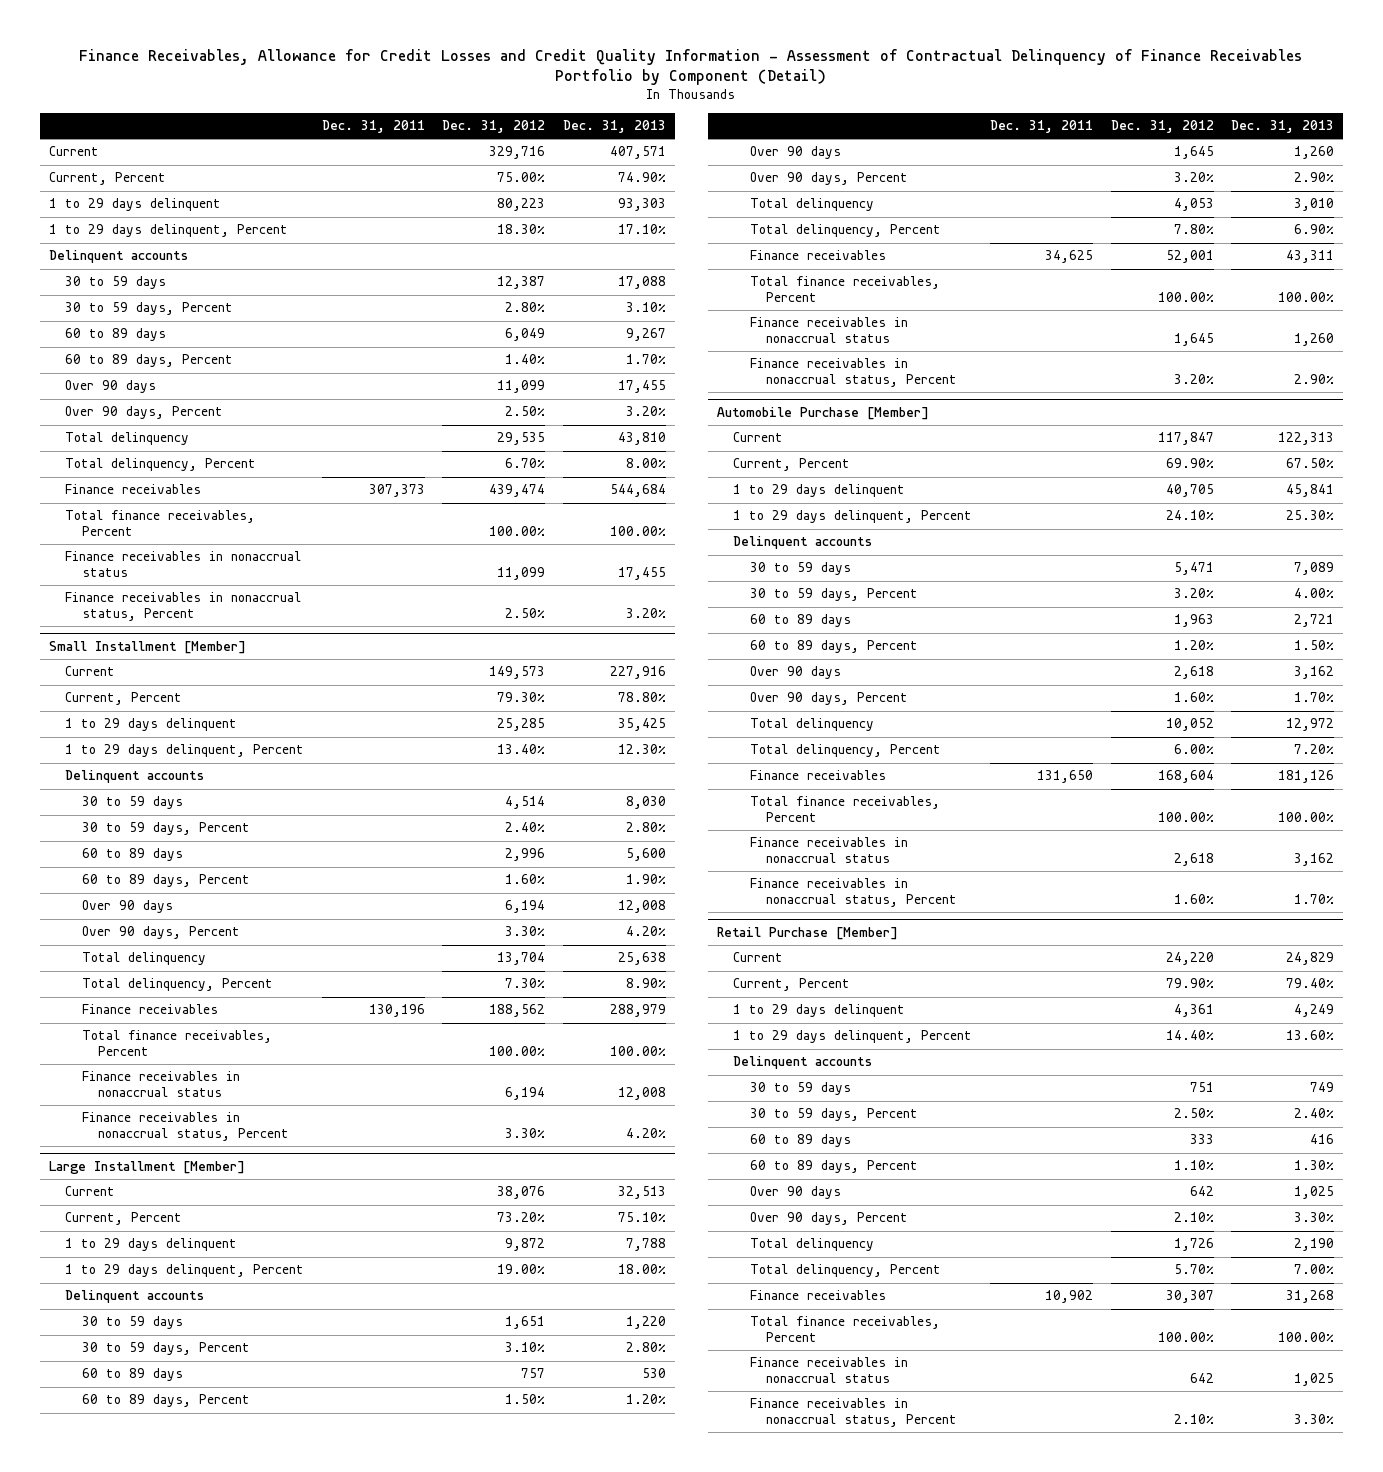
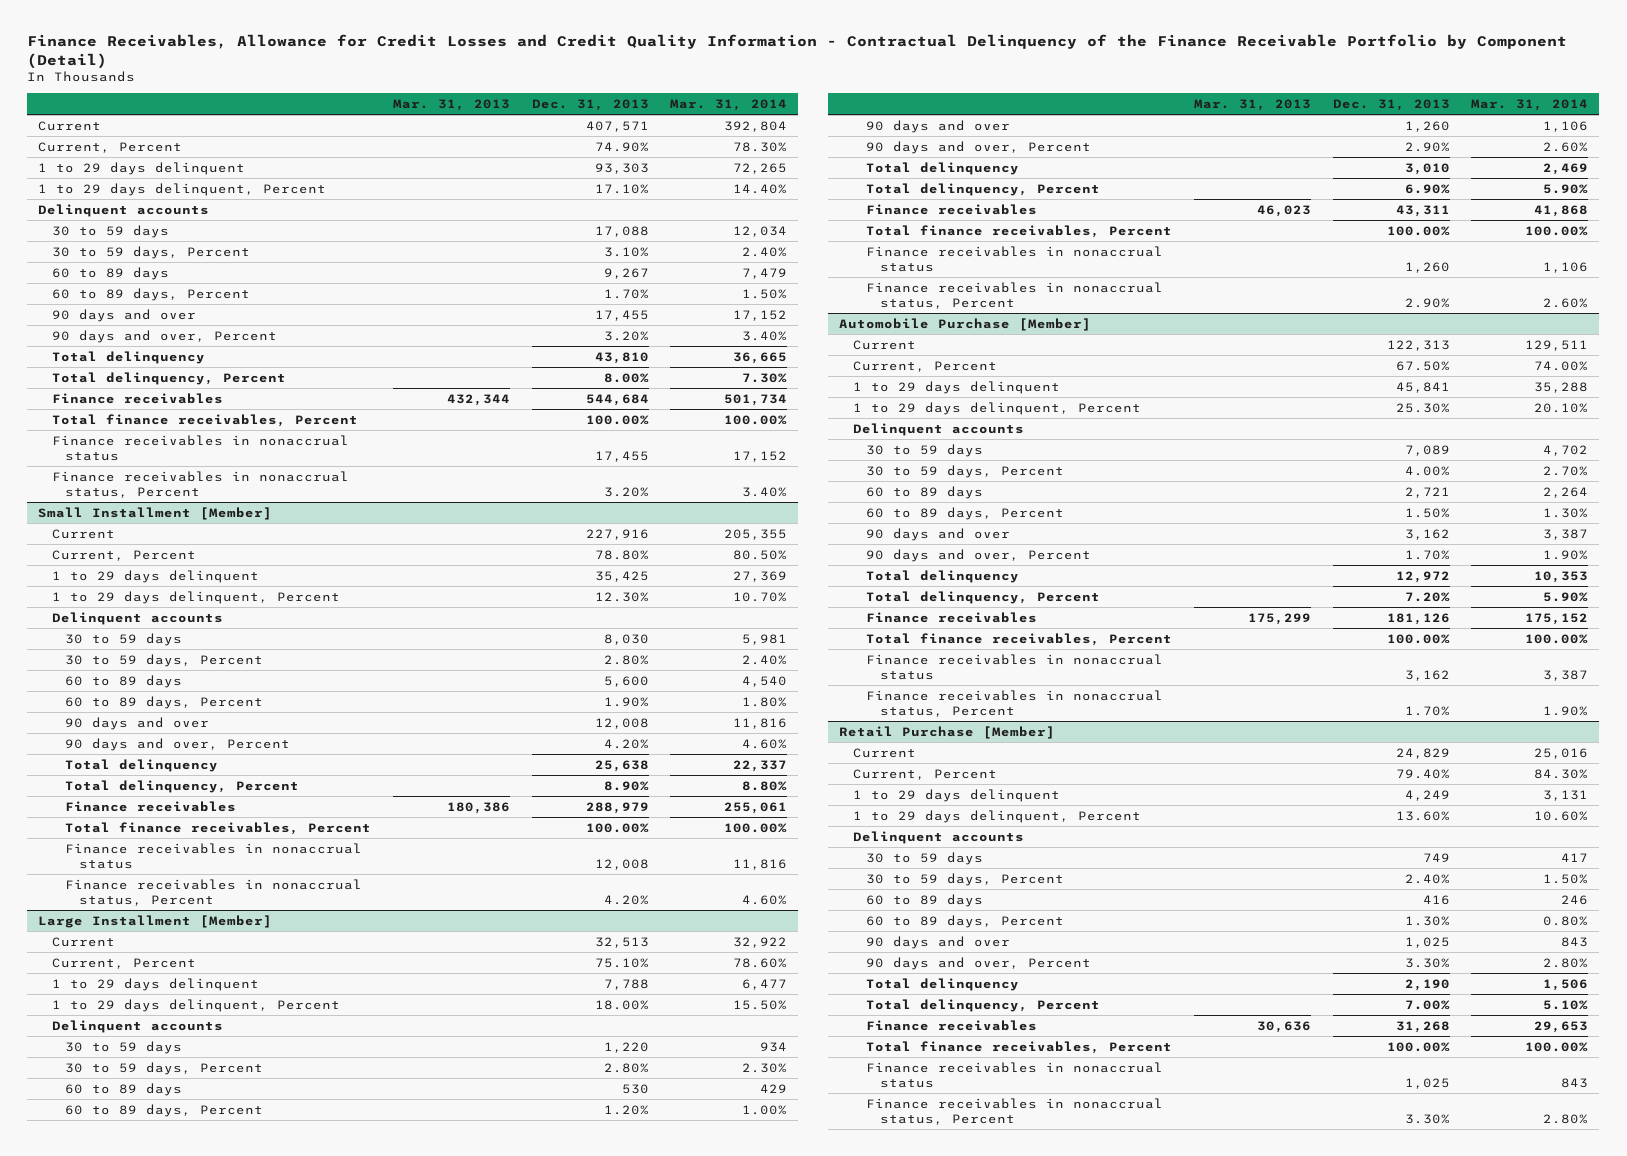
[79,48,1303,86] Finance Receivables, Allowance for Credit Losses and Credit Quality Information - Assessment of Contractual Delinquency of Finance Receivables Portfolio by Component (Detail) -> [27,34,1568,69] Finance Receivables, Allowance for Credit Losses and Credit Quality Information - Contractual Delinquency of the Finance Receivable Portfolio by Component (Detail)
[321,120,425,134] Dec. 31, 2011 -> none
[442,120,546,134] Dec. 31, 2012 -> none
none -> [392,98,510,111] Mar. 31, 2013
none -> [670,98,788,111] Mar. 31, 2014
[65,380,157,394] Over 90 days -> [51,308,196,322] 90 days and over
[65,406,224,420] Over 90 days, Percent -> [51,329,277,343] 90 days and over, Percent
[81,900,173,914] Over 90 days -> [65,716,210,730] 90 days and over
[81,926,240,940] Over 90 days, Percent -> [65,737,291,751] 90 days and over, Percent
[749,146,841,160] Over 90 days -> [866,119,1011,133] 90 days and over
[749,172,908,186] Over 90 days, Percent -> [866,140,1092,154] 90 days and over, Percent
[749,666,841,680] Over 90 days -> [866,527,1011,541] 90 days and over
[749,692,908,706] Over 90 days, Percent -> [866,548,1092,562] 90 days and over, Percent
[749,1186,841,1200] Over 90 days -> [866,935,1011,949] 90 days and over
[749,1212,908,1226] Over 90 days, Percent -> [866,956,1092,970] 90 days and over, Percent

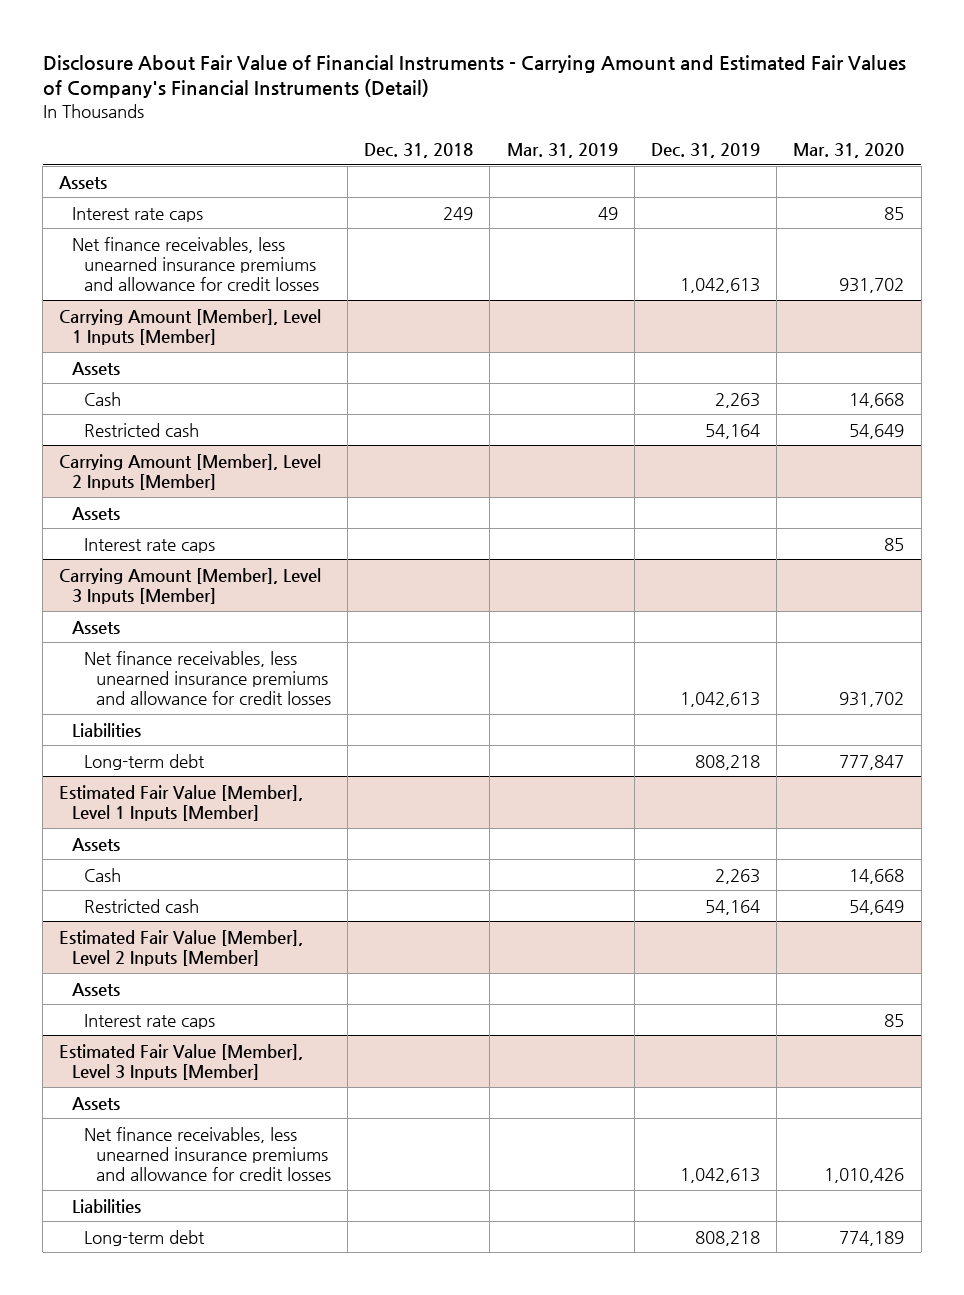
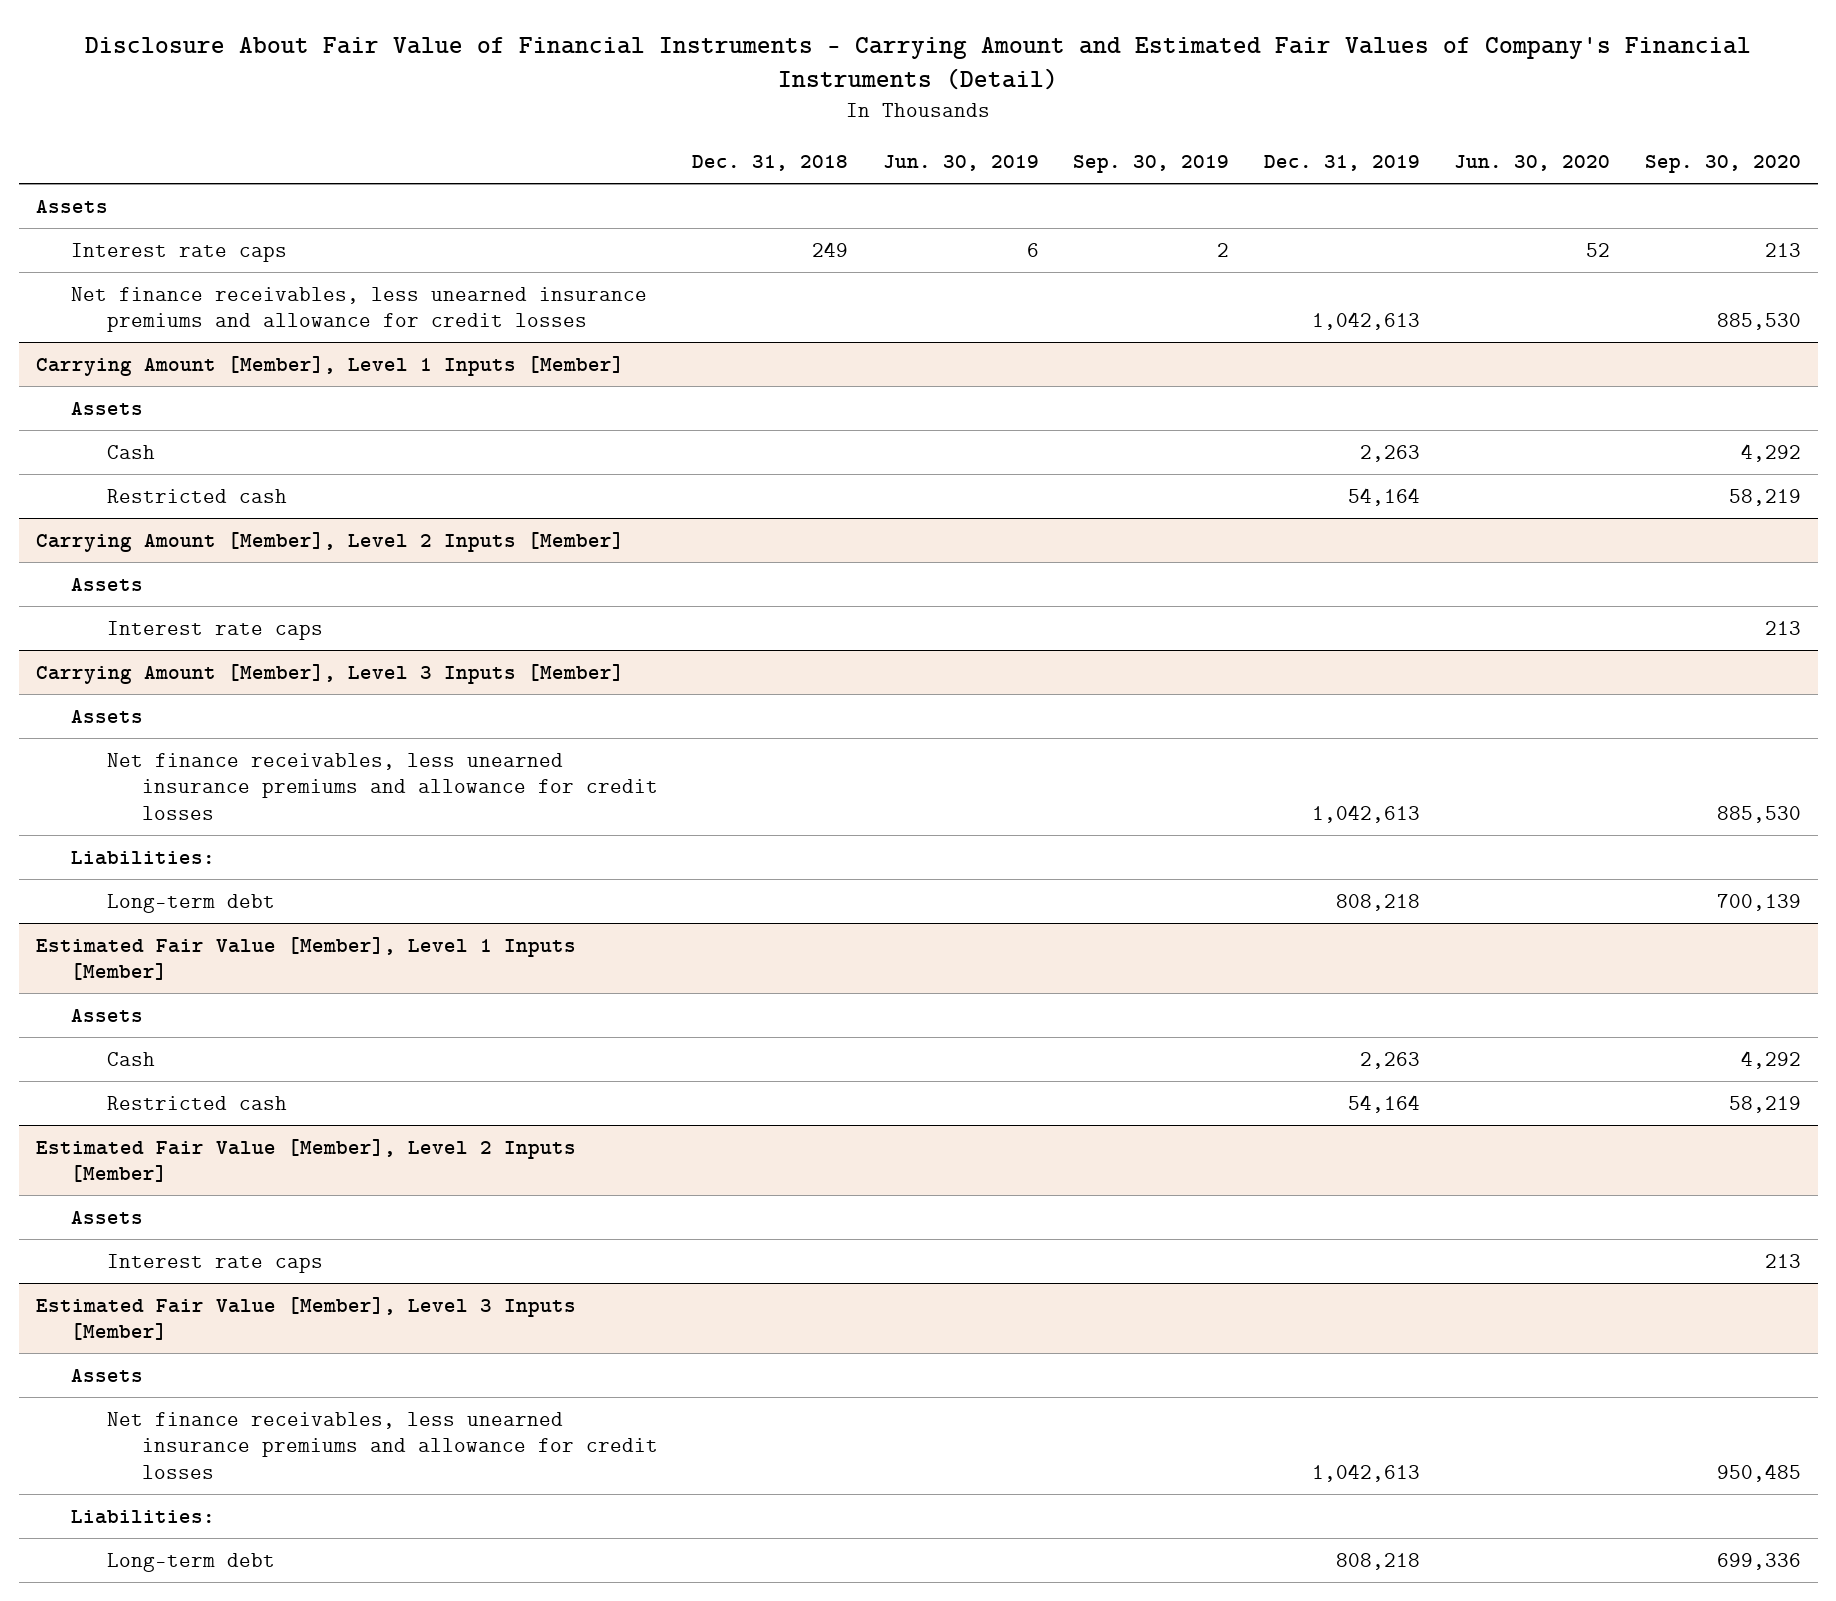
[506,142,618,158] Mar. 31, 2019 -> none
[793,142,905,158] Mar. 31, 2020 -> none
none -> [882,154,1039,171] Jun. 30, 2019
none -> [1073,154,1230,173] Sep. 30, 2019
none -> [1454,154,1611,171] Jun. 30, 2020
none -> [1644,154,1801,173] Sep. 30, 2020
[71,722,141,737] Liabilities -> [71,850,216,865] Liabilities:
[71,1198,141,1213] Liabilities -> [71,1509,216,1524] Liabilities:

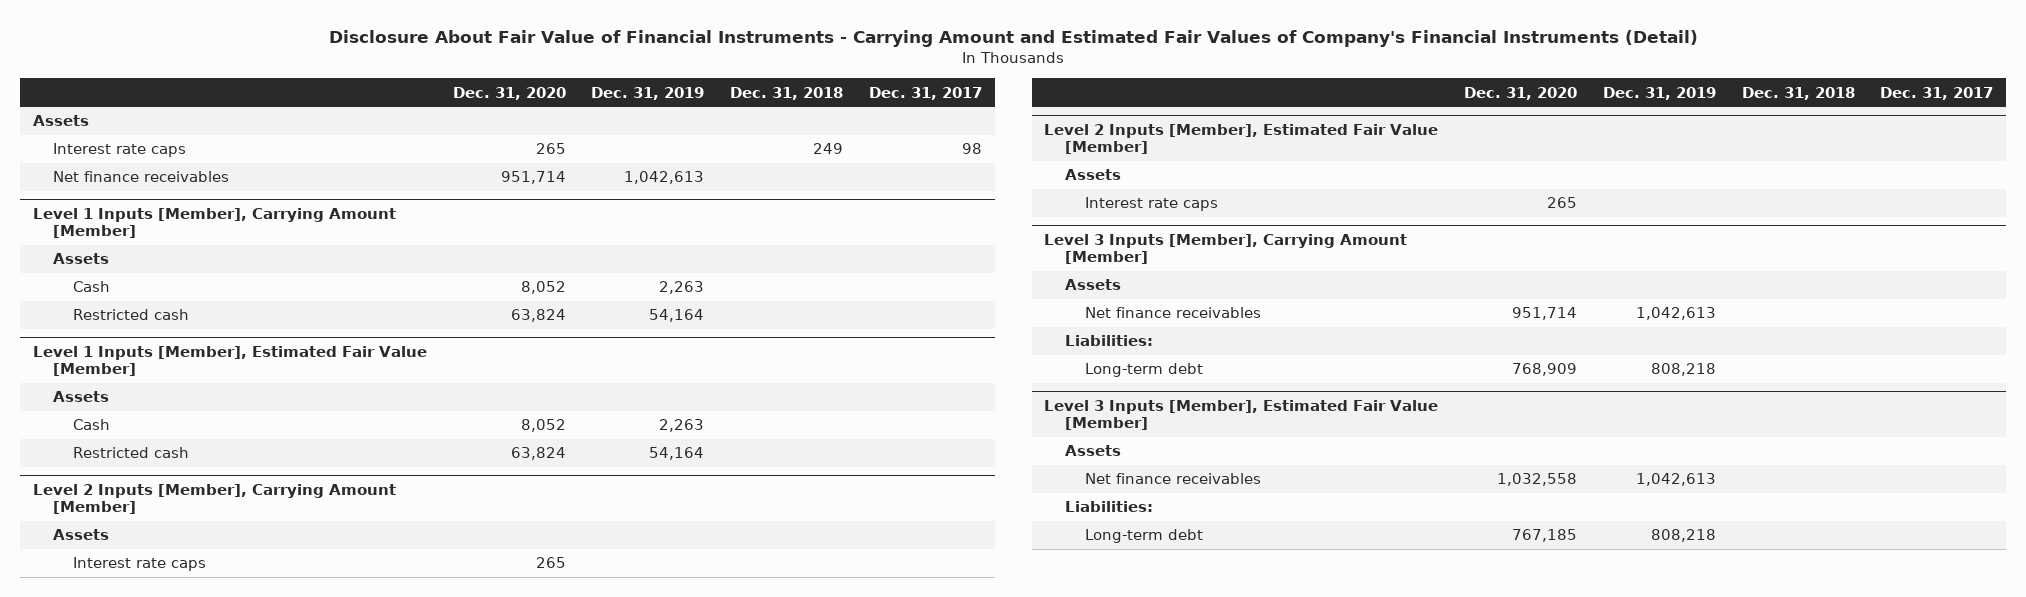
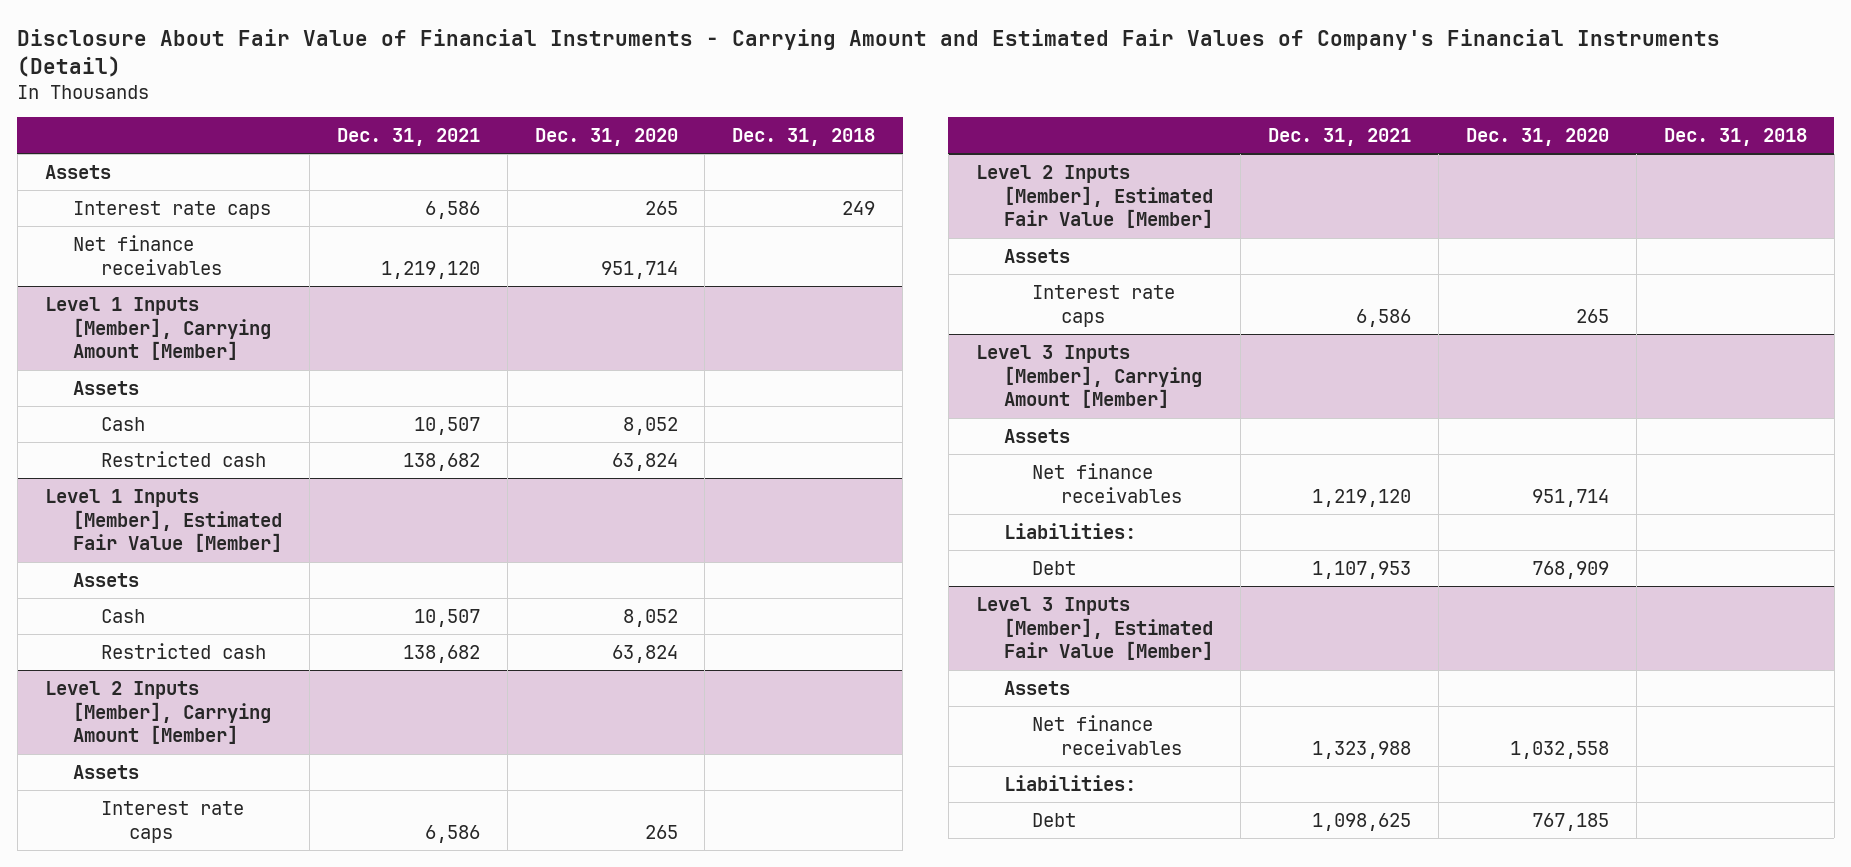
[591,86,705,100] Dec. 31, 2019 -> none
[868,86,982,100] Dec. 31, 2017 -> none
none -> [336,127,480,146] Dec. 31, 2021
[1084,363,1203,378] Long-term debt -> [1032,560,1077,575] Debt
[1084,529,1203,544] Long-term debt -> [1032,812,1077,827] Debt

